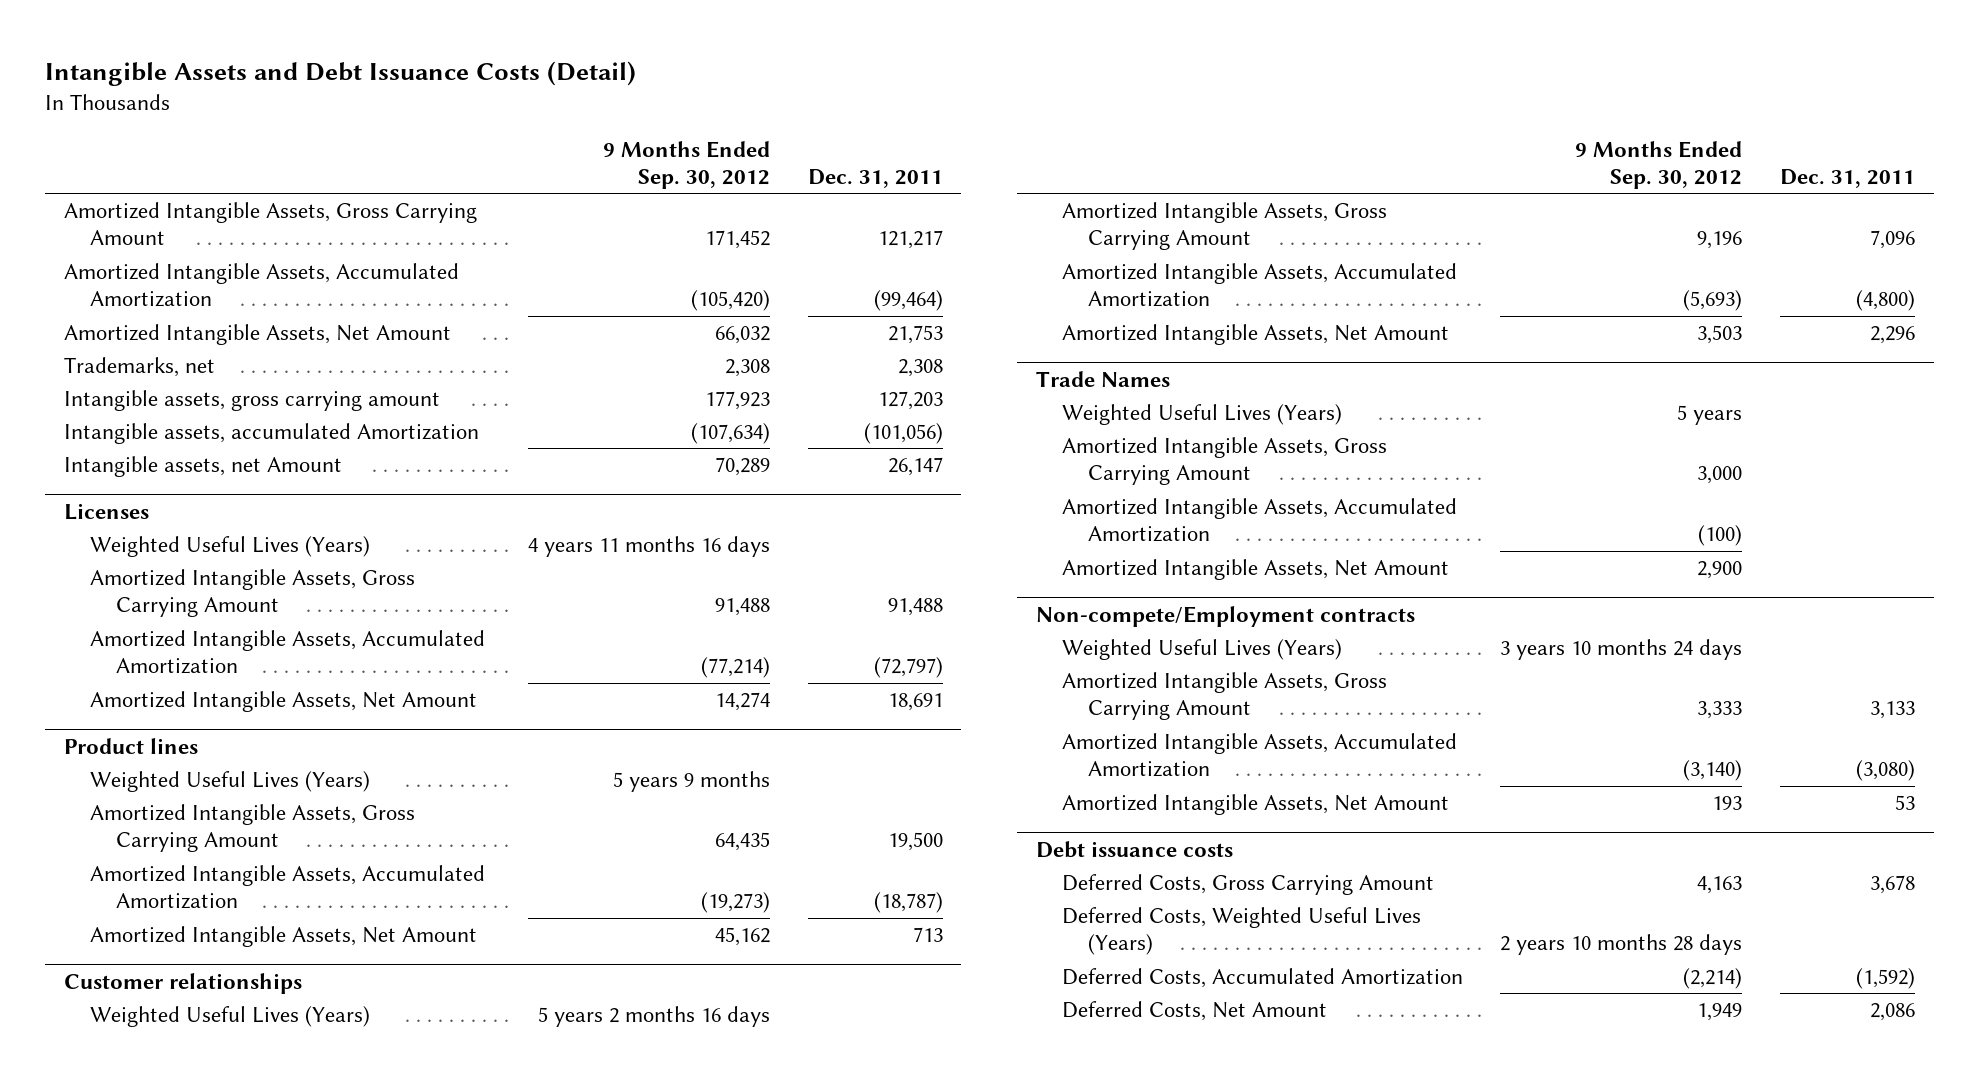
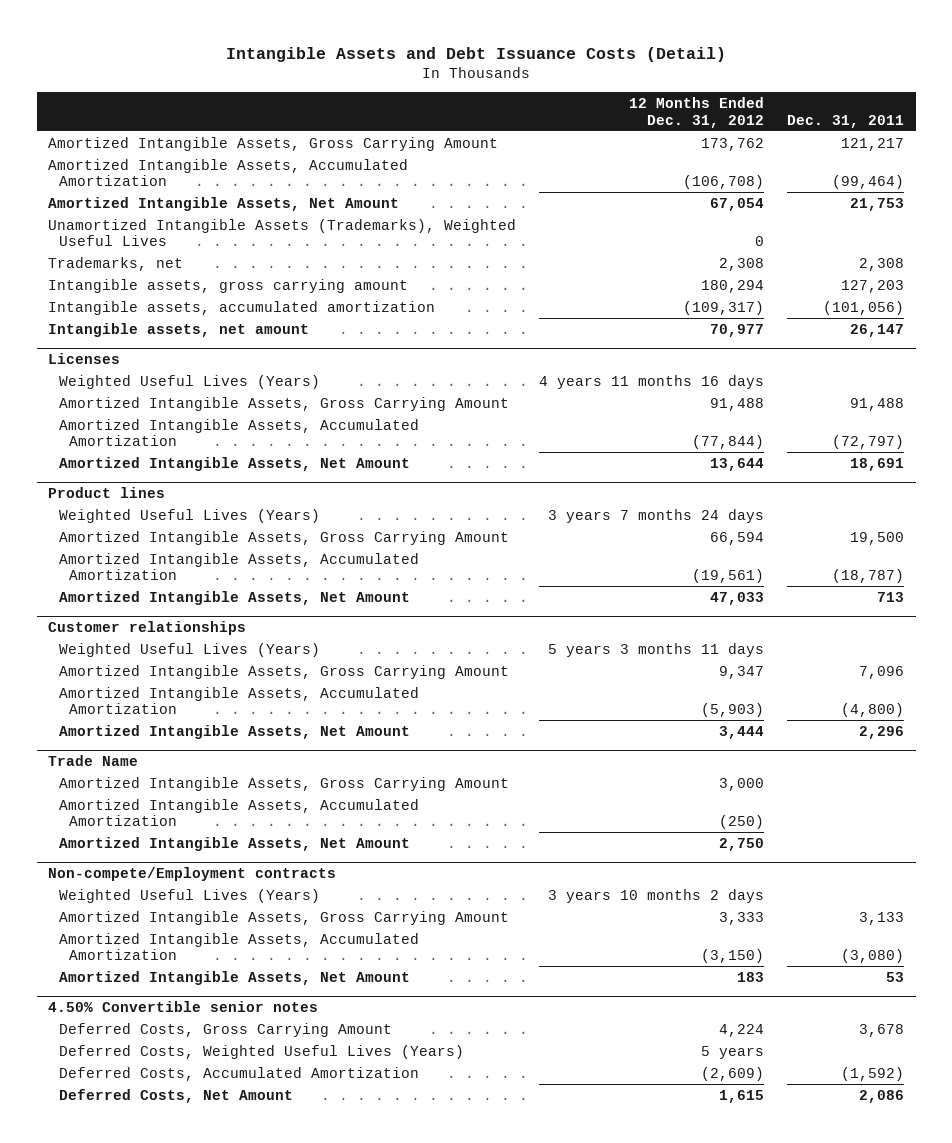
[603,140,771,189] 9 Months Ended Sep. 30, 2012 -> none
none -> [629,96,765,128] 12 Months Ended Dec. 31, 2012
none -> [48,218,517,247] Unamortized Intangible Assets (Trademarks), Weighted Useful Lives
[63,423,479,445] Intangible assets, accumulated Amortization -> [48,300,436,315] Intangible assets, accumulated amortization
[63,456,342,478] Intangible assets, net Amount -> [48,322,310,337] Intangible assets, net amount
[1036,370,1171,387] Trade Names -> none
[1062,404,1343,426] Weighted Useful Lives (Years) -> none
none -> [48,754,139,766] Trade Name
[1036,840,1234,858] Debt issuance costs -> none
none -> [48,1000,319,1012] 4.50% Convertible senior notes

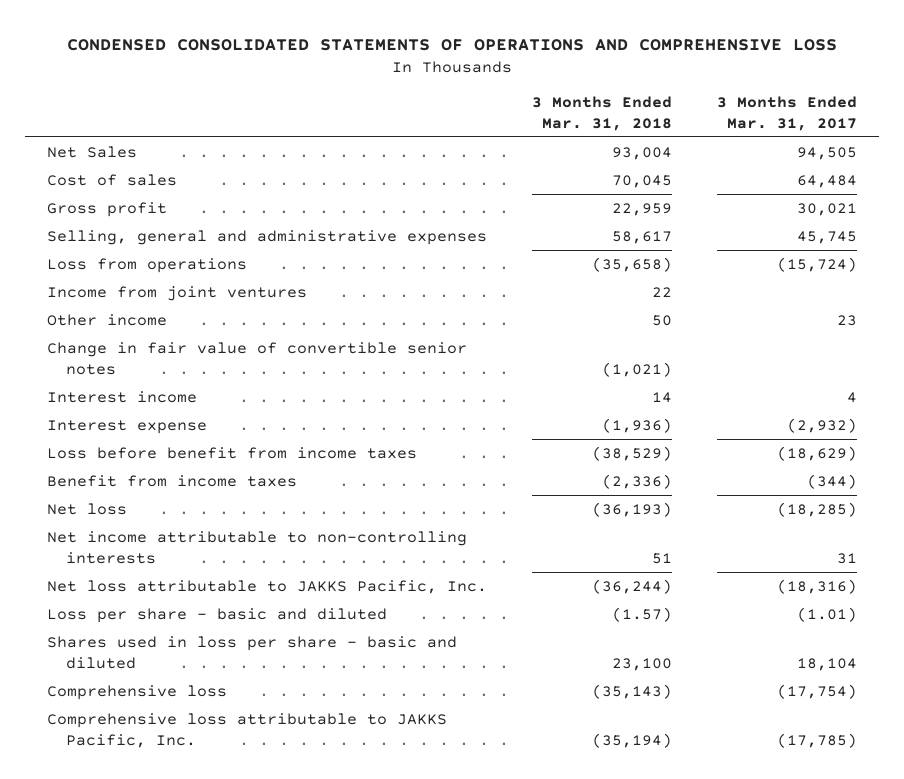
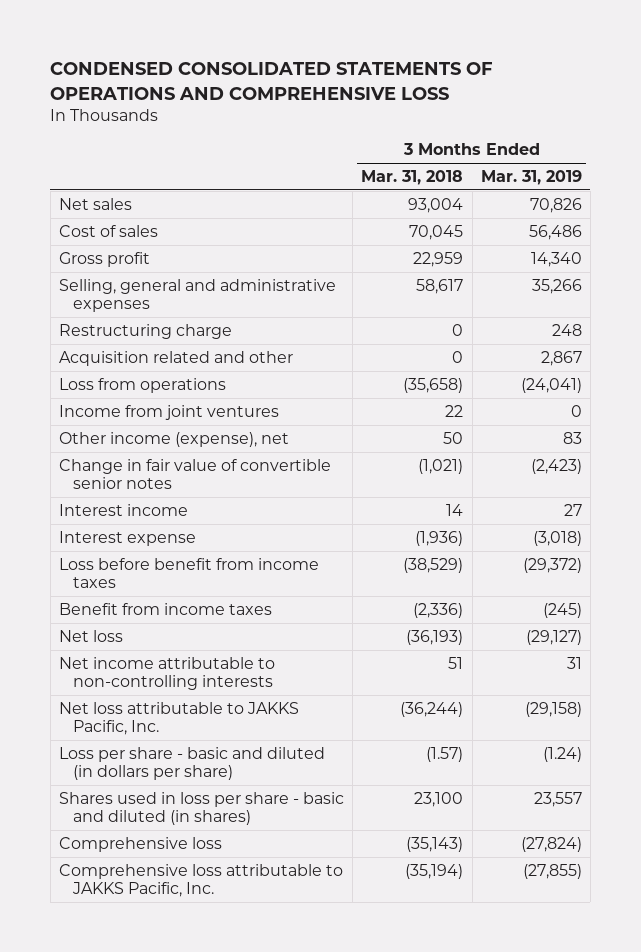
[716,95,857,131] 3 Months Ended Mar. 31, 2017 -> none
none -> [480,169,582,185] Mar. 31, 2019
[47,145,138,158] Net Sales -> [59,197,133,210] Net sales
none -> [59,323,233,339] Restructuring charge
none -> [59,350,294,366] Acquisition related and other
[47,313,168,326] Other income -> [59,431,290,447] Other income (expense), net
[47,607,388,623] Loss per share - basic and diluted -> [59,746,326,781] Loss per share - basic and diluted (in dollars per share)
[47,635,458,669] Shares used in loss per share - basic and diluted -> [59,791,345,826] Shares used in loss per share - basic and diluted (in shares)

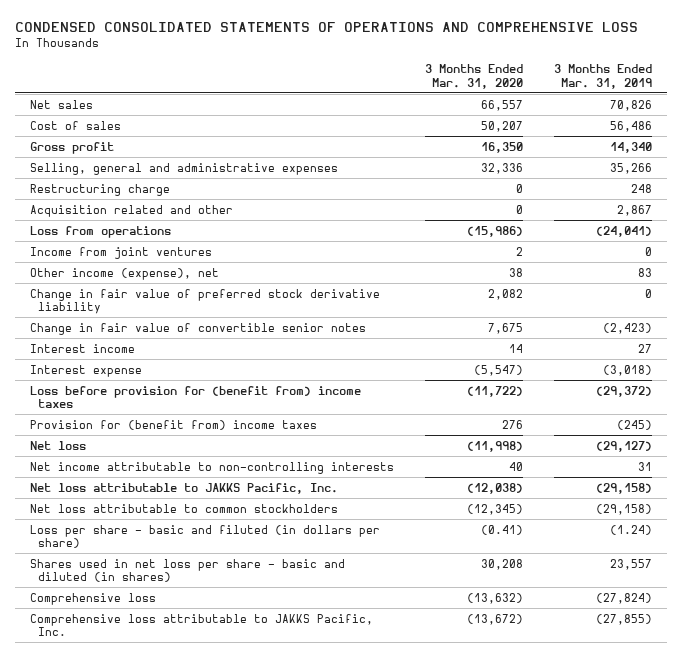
[361,169,464,185] Mar. 31, 2018 -> none
none -> [425,64,524,89] 3 Months Ended Mar. 31, 2020
none -> [30,288,381,314] Change in fair value of preferred stock derivative liability
[59,557,320,589] Loss before benefit from income taxes -> [30,385,362,408] Loss before provision for (benefit from) income taxes
[59,602,273,615] Benefit from income taxes -> [30,419,318,430] Provision for (benefit from) income taxes
none -> [30,503,339,513] Net loss attributable to common stockholders
[59,746,326,781] Loss per share - basic and diluted (in dollars per share) -> [30,524,381,548] Loss per share - basic and filuted (in dollars per share)
[59,791,345,826] Shares used in loss per share - basic and diluted (in shares) -> [30,558,346,582] Shares used in net loss per share - basic and diluted (in shares)

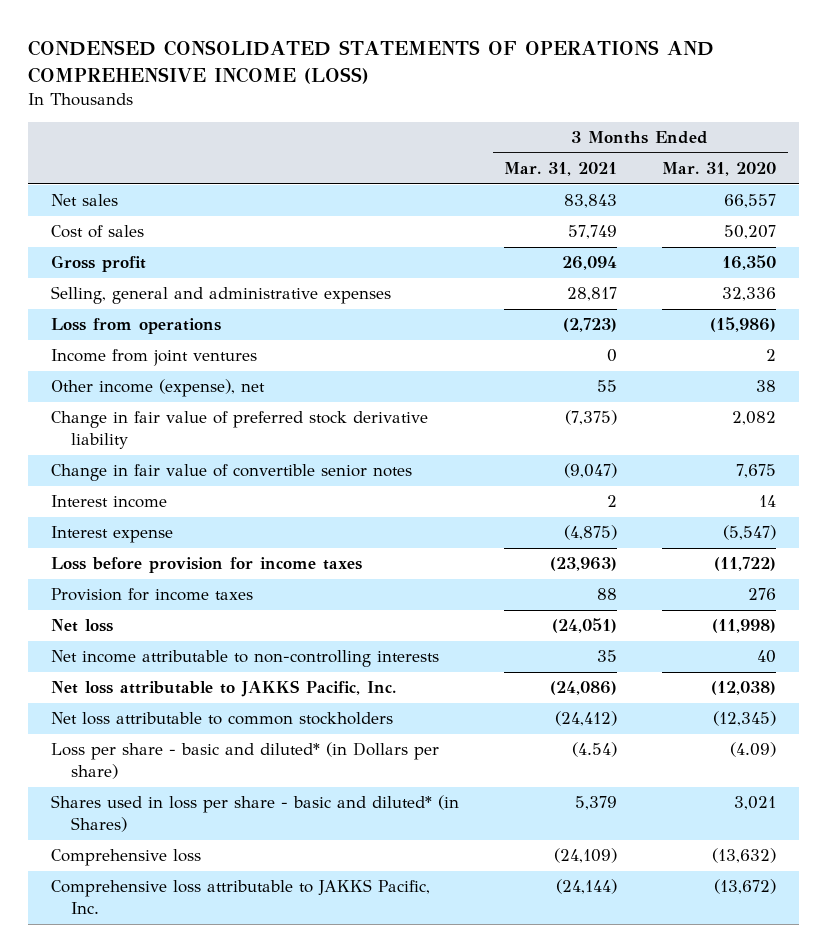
[15,22,639,33] CONDENSED CONSOLIDATED STATEMENTS OF OPERATIONS AND COMPREHENSIVE LOSS -> [28,40,715,84] CONDENSED CONSOLIDATED STATEMENTS OF OPERATIONS AND COMPREHENSIVE INCOME (LOSS)
[553,64,652,89] 3 Months Ended Mar. 31, 2019 -> none
none -> [504,162,618,177] Mar. 31, 2021
[30,183,171,196] Restructuring charge -> none
[30,204,234,217] Acquisition related and other -> none
[30,385,362,408] Loss before provision for (benefit from) income taxes -> [51,557,363,574] Loss before provision for income taxes
[30,419,318,430] Provision for (benefit from) income taxes -> [51,588,254,602] Provision for income taxes
[30,524,381,548] Loss per share - basic and filuted (in dollars per share) -> [51,742,440,780] Loss per share - basic and diluted* (in Dollars per share)
[481,524,524,535] (0.41) -> [730,742,777,758] (4.09)
[30,558,346,582] Shares used in net loss per share - basic and diluted (in shares) -> [51,795,460,833] Shares used in loss per share - basic and diluted* (in Shares)
[481,558,524,570] 30,208 -> [734,796,777,811] 3,021

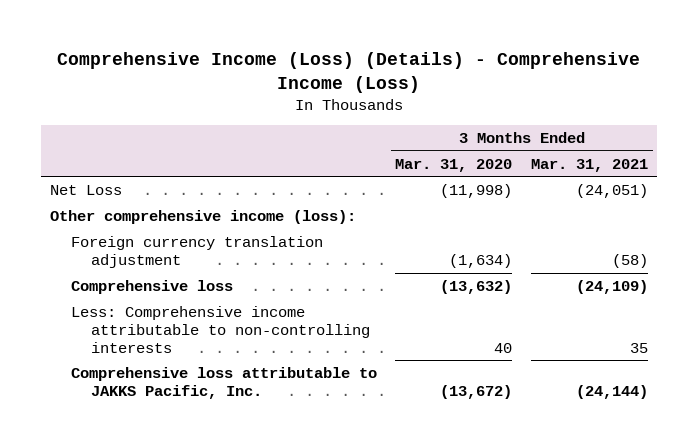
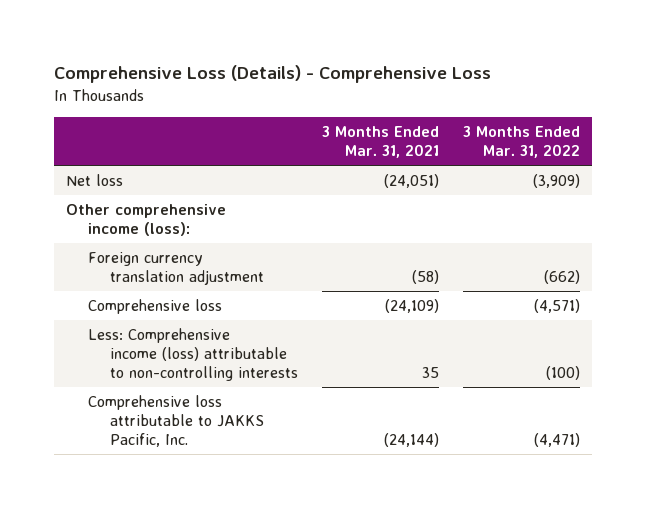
[57,51,641,93] Comprehensive Income (Loss) (Details) - Comprehensive Income (Loss) -> [54,65,492,84] Comprehensive Loss (Details) - Comprehensive Loss
[395,158,513,172] Mar. 31, 2020 -> none
none -> [463,126,581,159] 3 Months Ended Mar. 31, 2022
[50,184,123,195] Net Loss -> [66,173,124,186] Net loss
[70,305,371,353] Less: Comprehensive income attributable to non-controlling interests -> [88,327,299,381] Less: Comprehensive income (loss) attributable to non-controlling interests

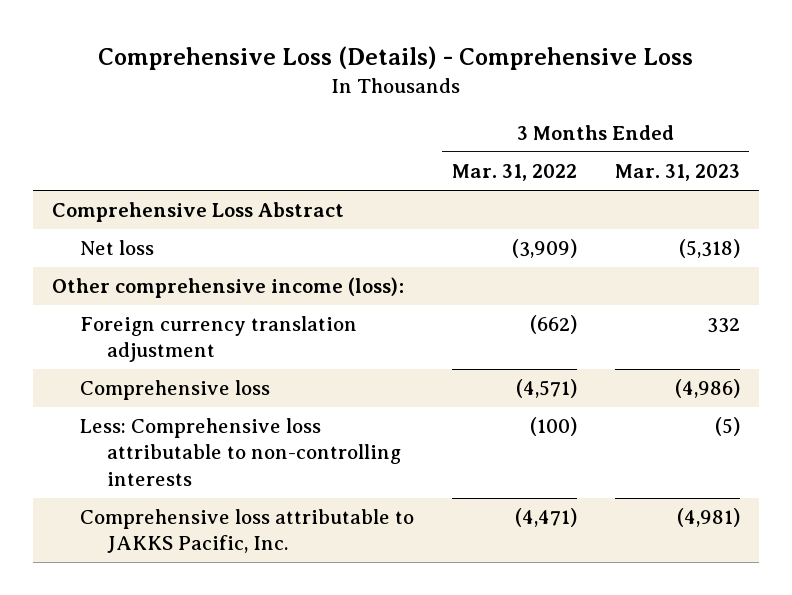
[322,126,440,159] 3 Months Ended Mar. 31, 2021 -> none
none -> [614,164,740,182] Mar. 31, 2023
none -> [51,202,344,223] Comprehensive Loss Abstract
[88,327,299,381] Less: Comprehensive income (loss) attributable to non-controlling interests -> [79,418,402,486] Less: Comprehensive loss attributable to non-controlling interests

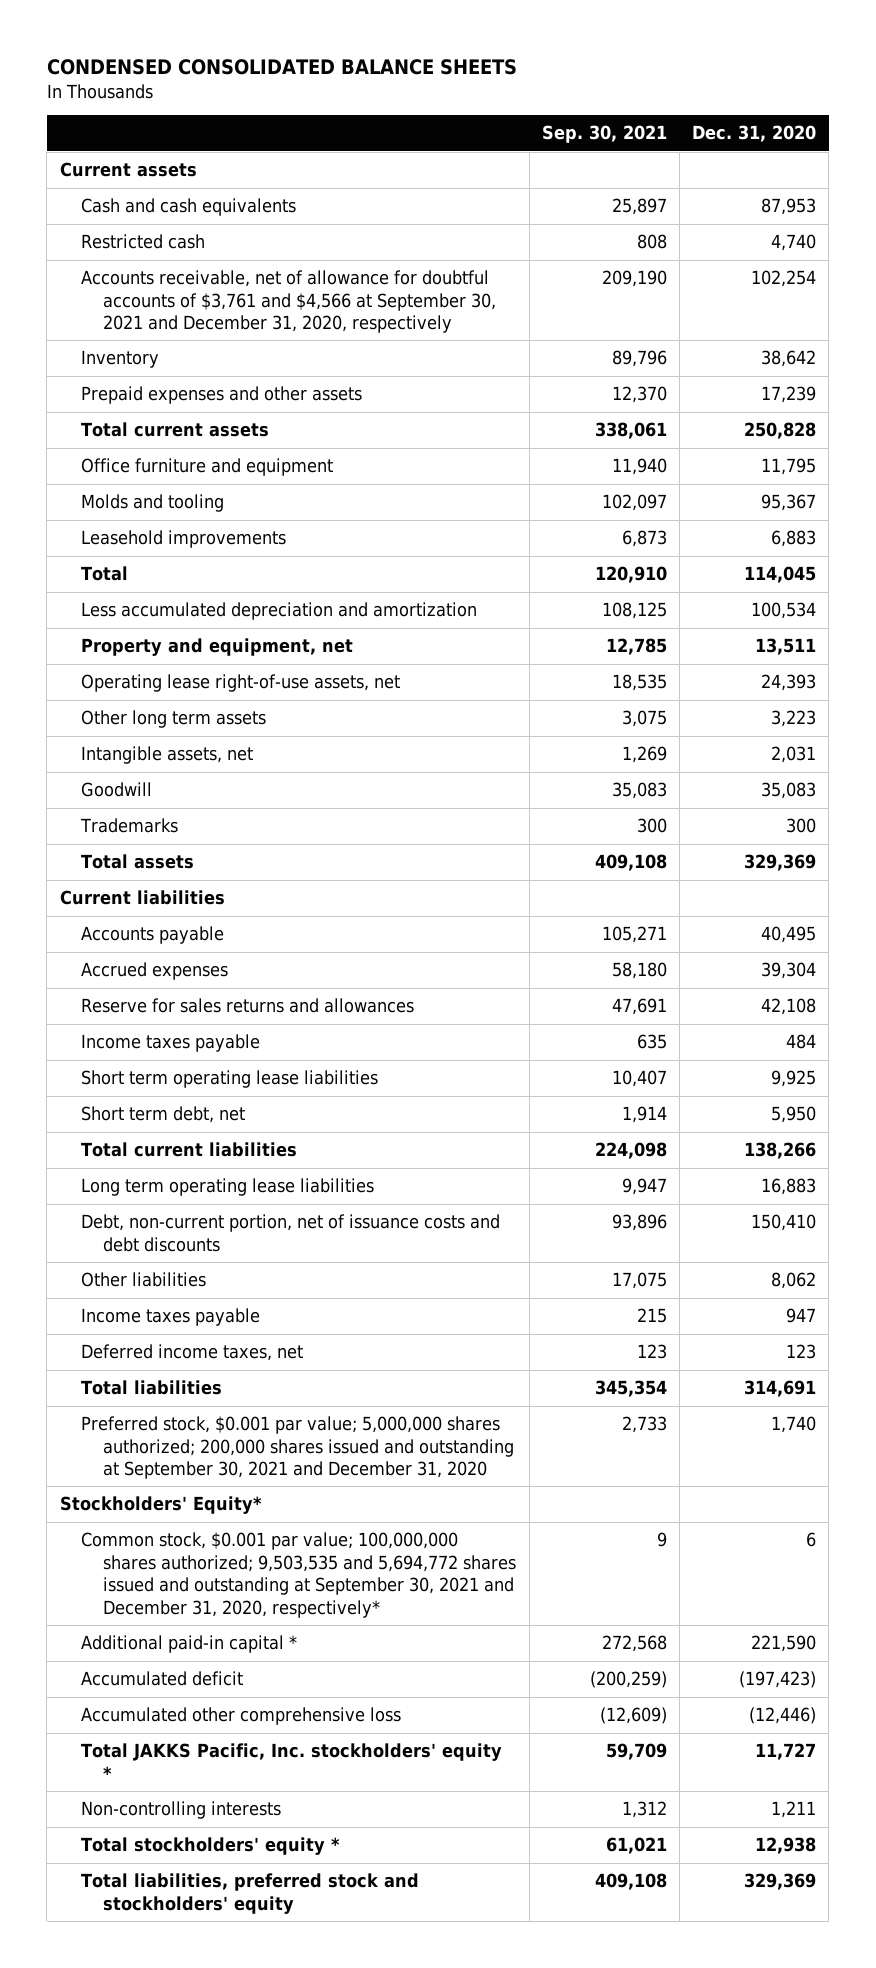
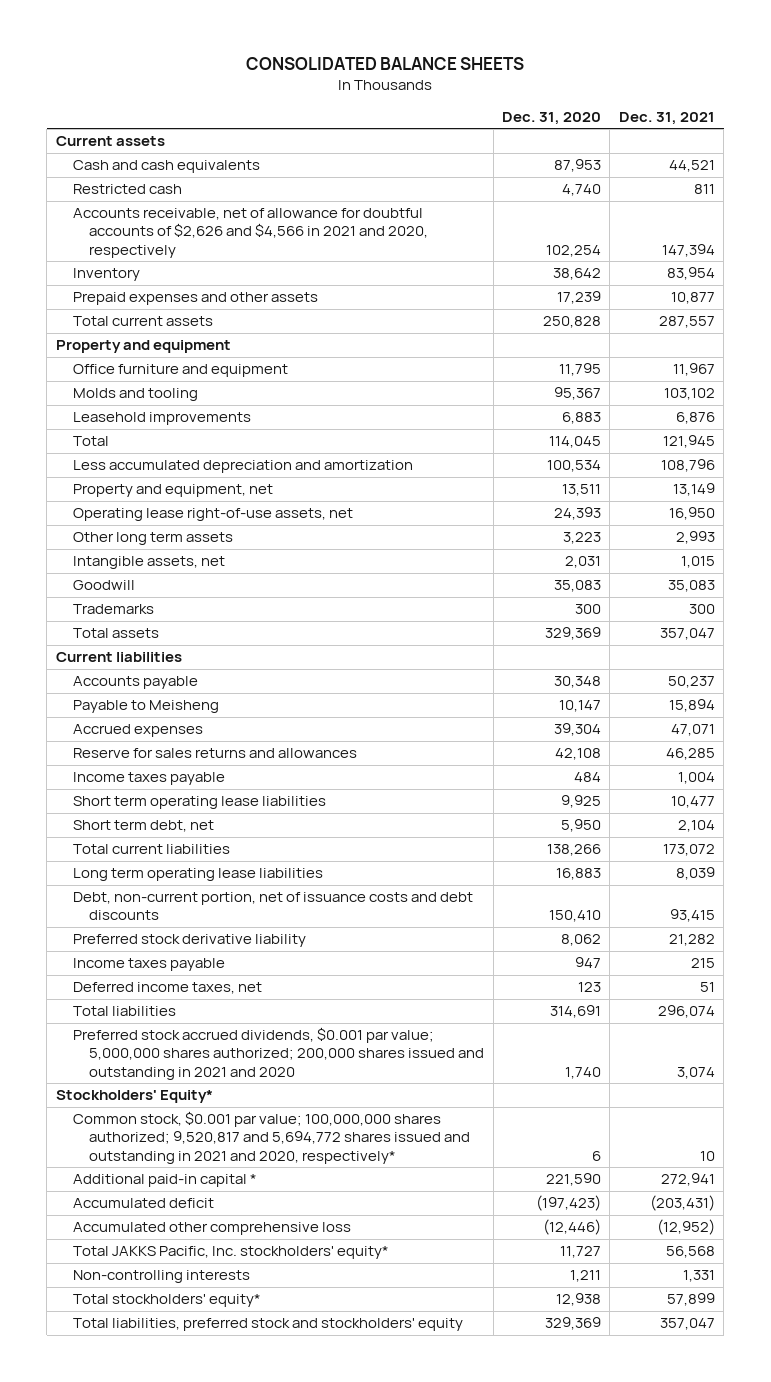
[46,59,517,76] CONDENSED CONSOLIDATED BALANCE SHEETS -> [246,56,525,70] CONSOLIDATED BALANCE SHEETS
[541,125,667,144] Sep. 30, 2021 -> none
none -> [618,111,715,125] Dec. 31, 2021
[81,270,497,334] Accounts receivable, net of allowance for doubtful accounts of $3,761 and $4,566 at September 30, 2021 and December 31, 2020, respectively -> [72,208,429,258] Accounts receivable, net of allowance for doubtful accounts of $2,626 and $4,566 in 2021 and 2020, respectively
none -> [55,340,231,354] Property and equipment
[761,926,817,944] 40,495 -> [554,676,602,689] 30,348
none -> [72,700,219,714] Payable to Meisheng
[81,1272,207,1288] Other liabilities -> [72,934,306,948] Preferred stock derivative liability
[81,1416,515,1480] Preferred stock, $0.001 par value; 5,000,000 shares authorized; 200,000 shares issued and outstanding at September 30, 2021 and December 31, 2020 -> [72,1027,485,1080] Preferred stock accrued dividends, $0.001 par value; 5,000,000 shares authorized; 200,000 shares issued and outstanding in 2021 and 2020
[81,1532,517,1618] Common stock, $0.001 par value; 100,000,000 shares authorized; 9,503,535 and 5,694,772 shares issued and outstanding at September 30, 2021 and December 31, 2020, respectively* -> [72,1111,471,1164] Common stock, $0.001 par value; 100,000,000 shares authorized; 9,520,817 and 5,694,772 shares issued and outstanding in 2021 and 2020, respectively*
[81,1743,503,1780] Total JAKKS Pacific, Inc. stockholders' equity * -> [72,1246,389,1260] Total JAKKS Pacific, Inc. stockholders' equity*
[81,1837,341,1856] Total stockholders' equity * -> [72,1294,261,1308] Total stockholders' equity*

